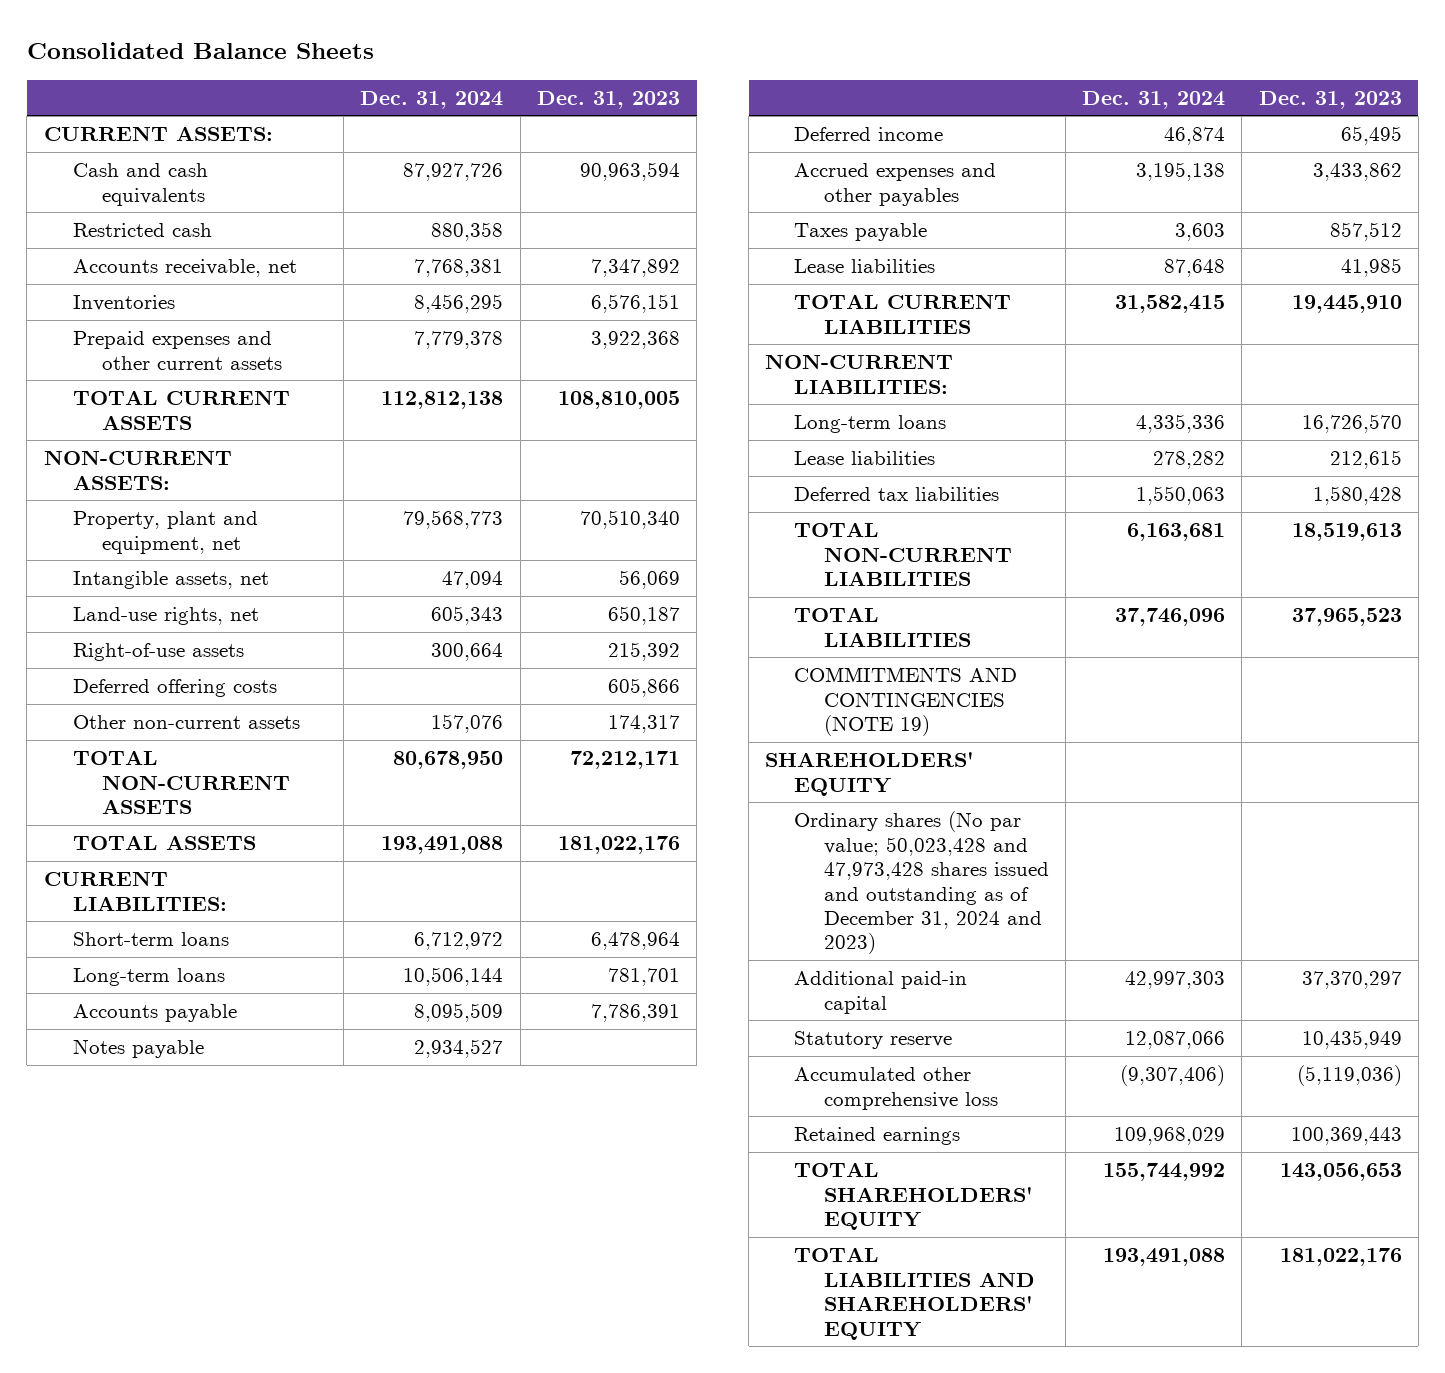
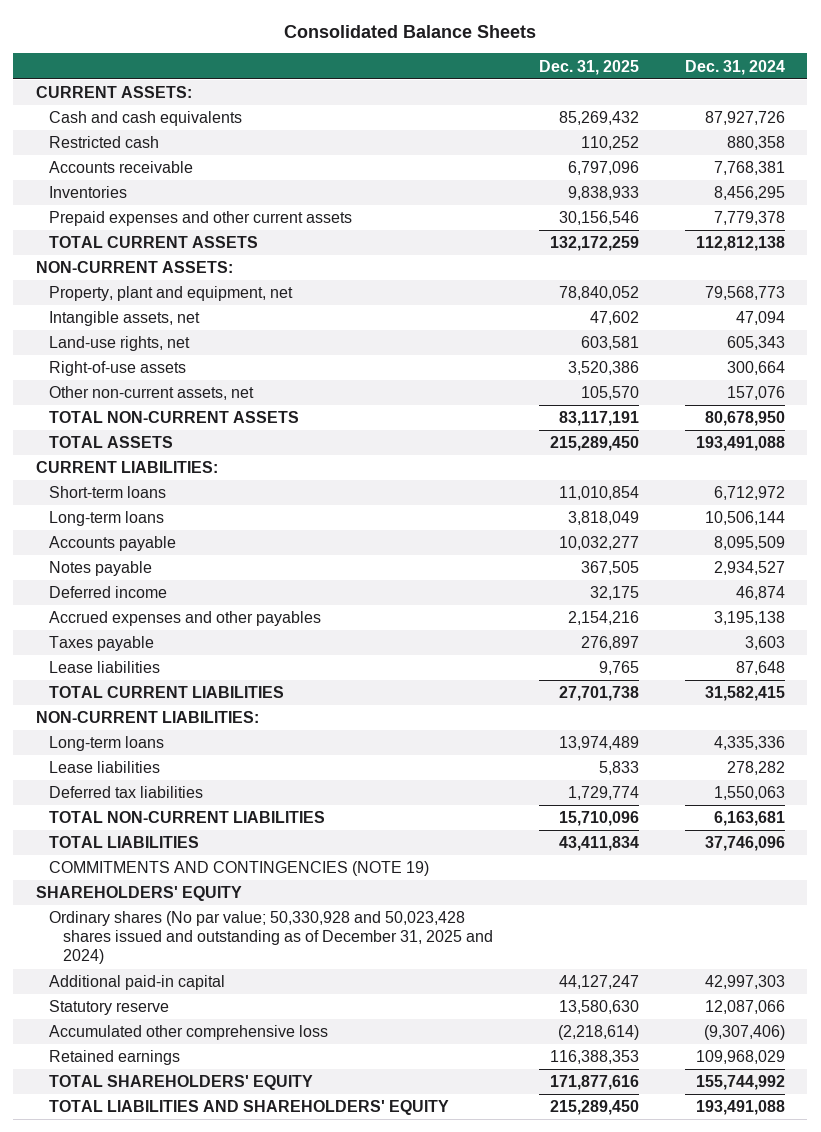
[536,90,680,109] Dec. 31, 2023 -> none
none -> [538,59,639,75] Dec. 31, 2025
[72,259,297,278] Accounts receivable, net -> [49,161,194,174] Accounts receivable
[72,679,277,698] Deferred offering costs -> none
[72,715,300,730] Other non-current assets -> [49,386,255,401] Other non-current assets, net
[794,811,1049,955] Ordinary shares (No par value; 50,023,428 and 47,973,428 shares issued and outstanding as of December 31, 2024 and 2023) -> [49,911,493,965] Ordinary shares (No par value; 50,330,928 and 50,023,428 shares issued and outstanding as of December 31, 2025 and 2024)

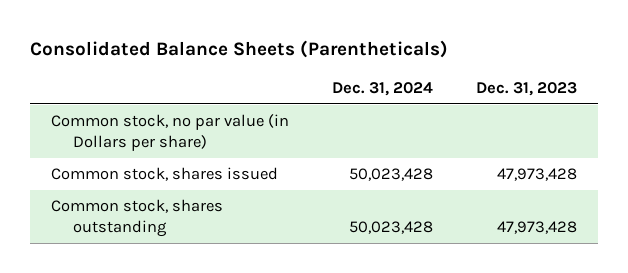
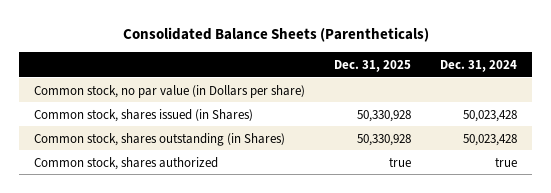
[475,82,577,97] Dec. 31, 2023 -> none
none -> [334,59,412,72] Dec. 31, 2025
[51,167,279,182] Common stock, shares issued -> [33,108,253,122] Common stock, shares issued (in Shares)
[51,199,224,237] Common stock, shares outstanding -> [33,132,285,146] Common stock, shares outstanding (in Shares)
none -> [33,156,218,170] Common stock, shares authorized

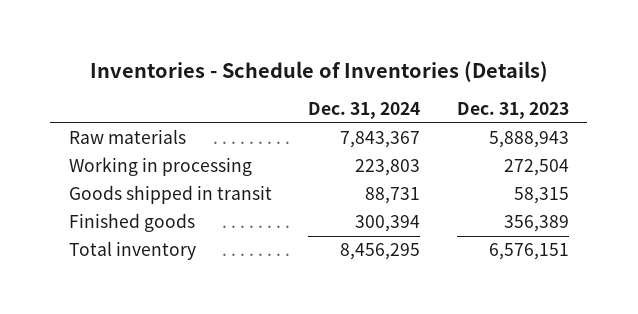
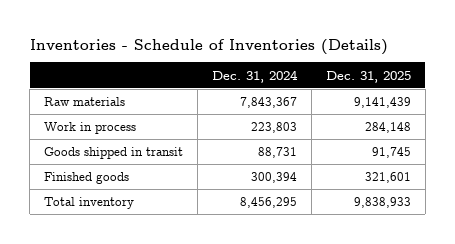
[457,102,570,120] Dec. 31, 2023 -> none
none -> [325,70,411,83] Dec. 31, 2025
[68,157,252,177] Working in processing -> [43,122,136,135] Work in process

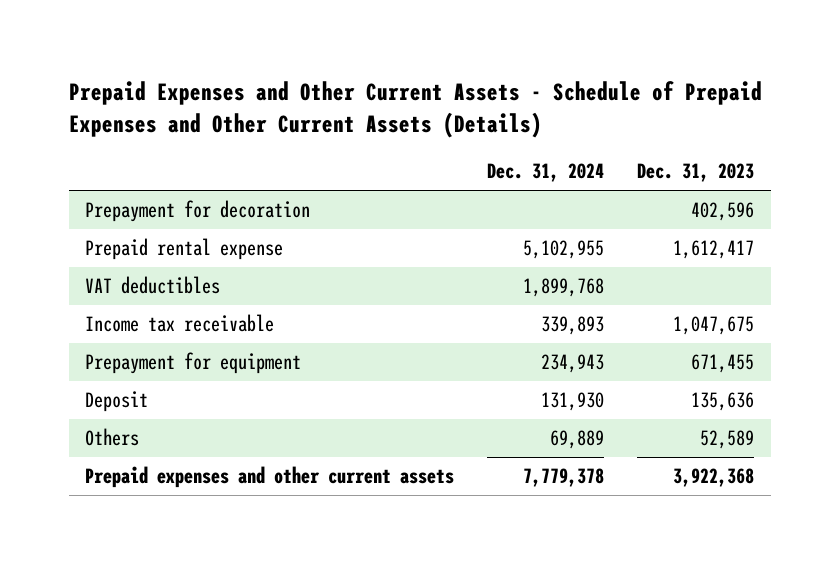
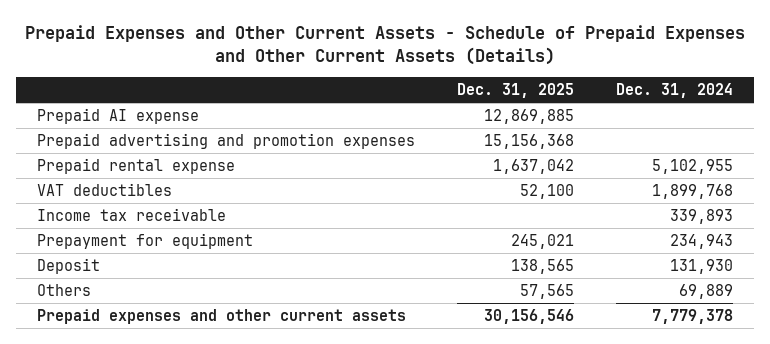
[637,163,755,183] Dec. 31, 2023 -> none
none -> [456,83,574,99] Dec. 31, 2025
none -> [37,108,200,125] Prepaid AI expense
[85,200,311,223] Prepayment for decoration -> [37,133,416,150] Prepaid advertising and promotion expenses

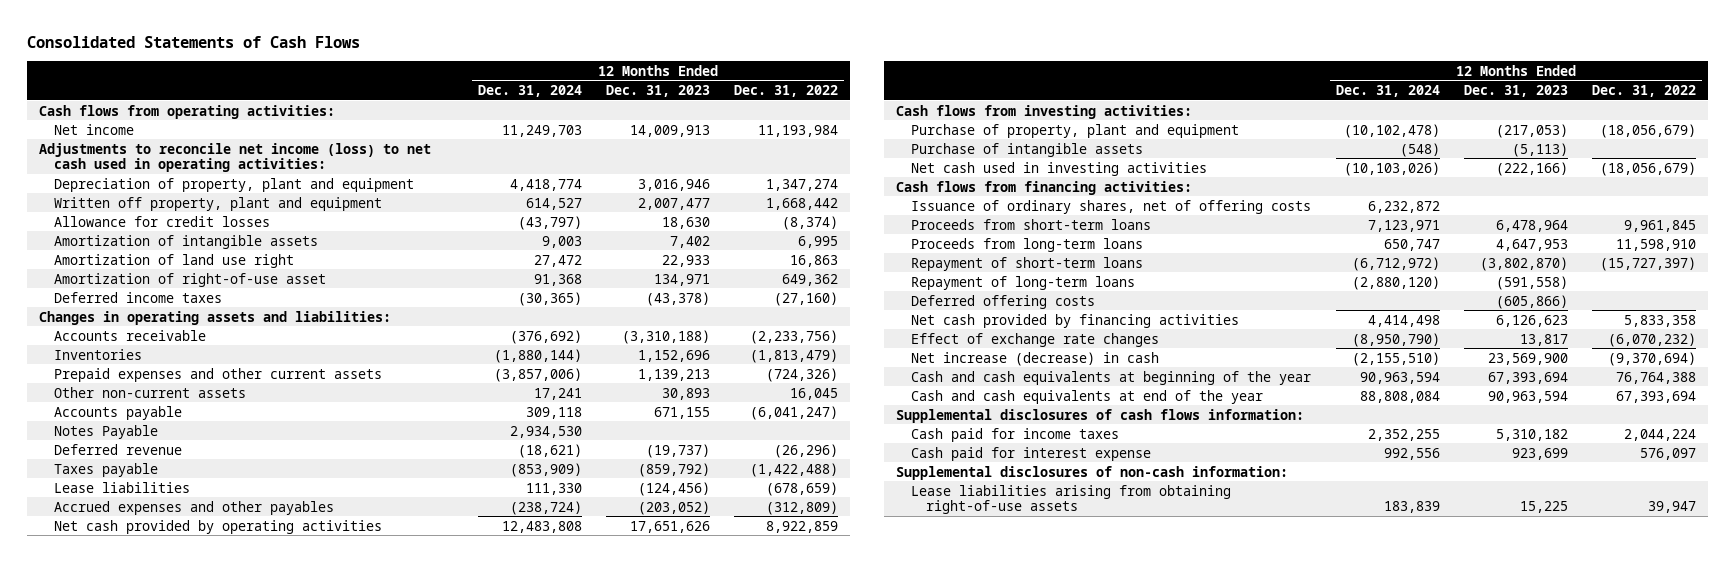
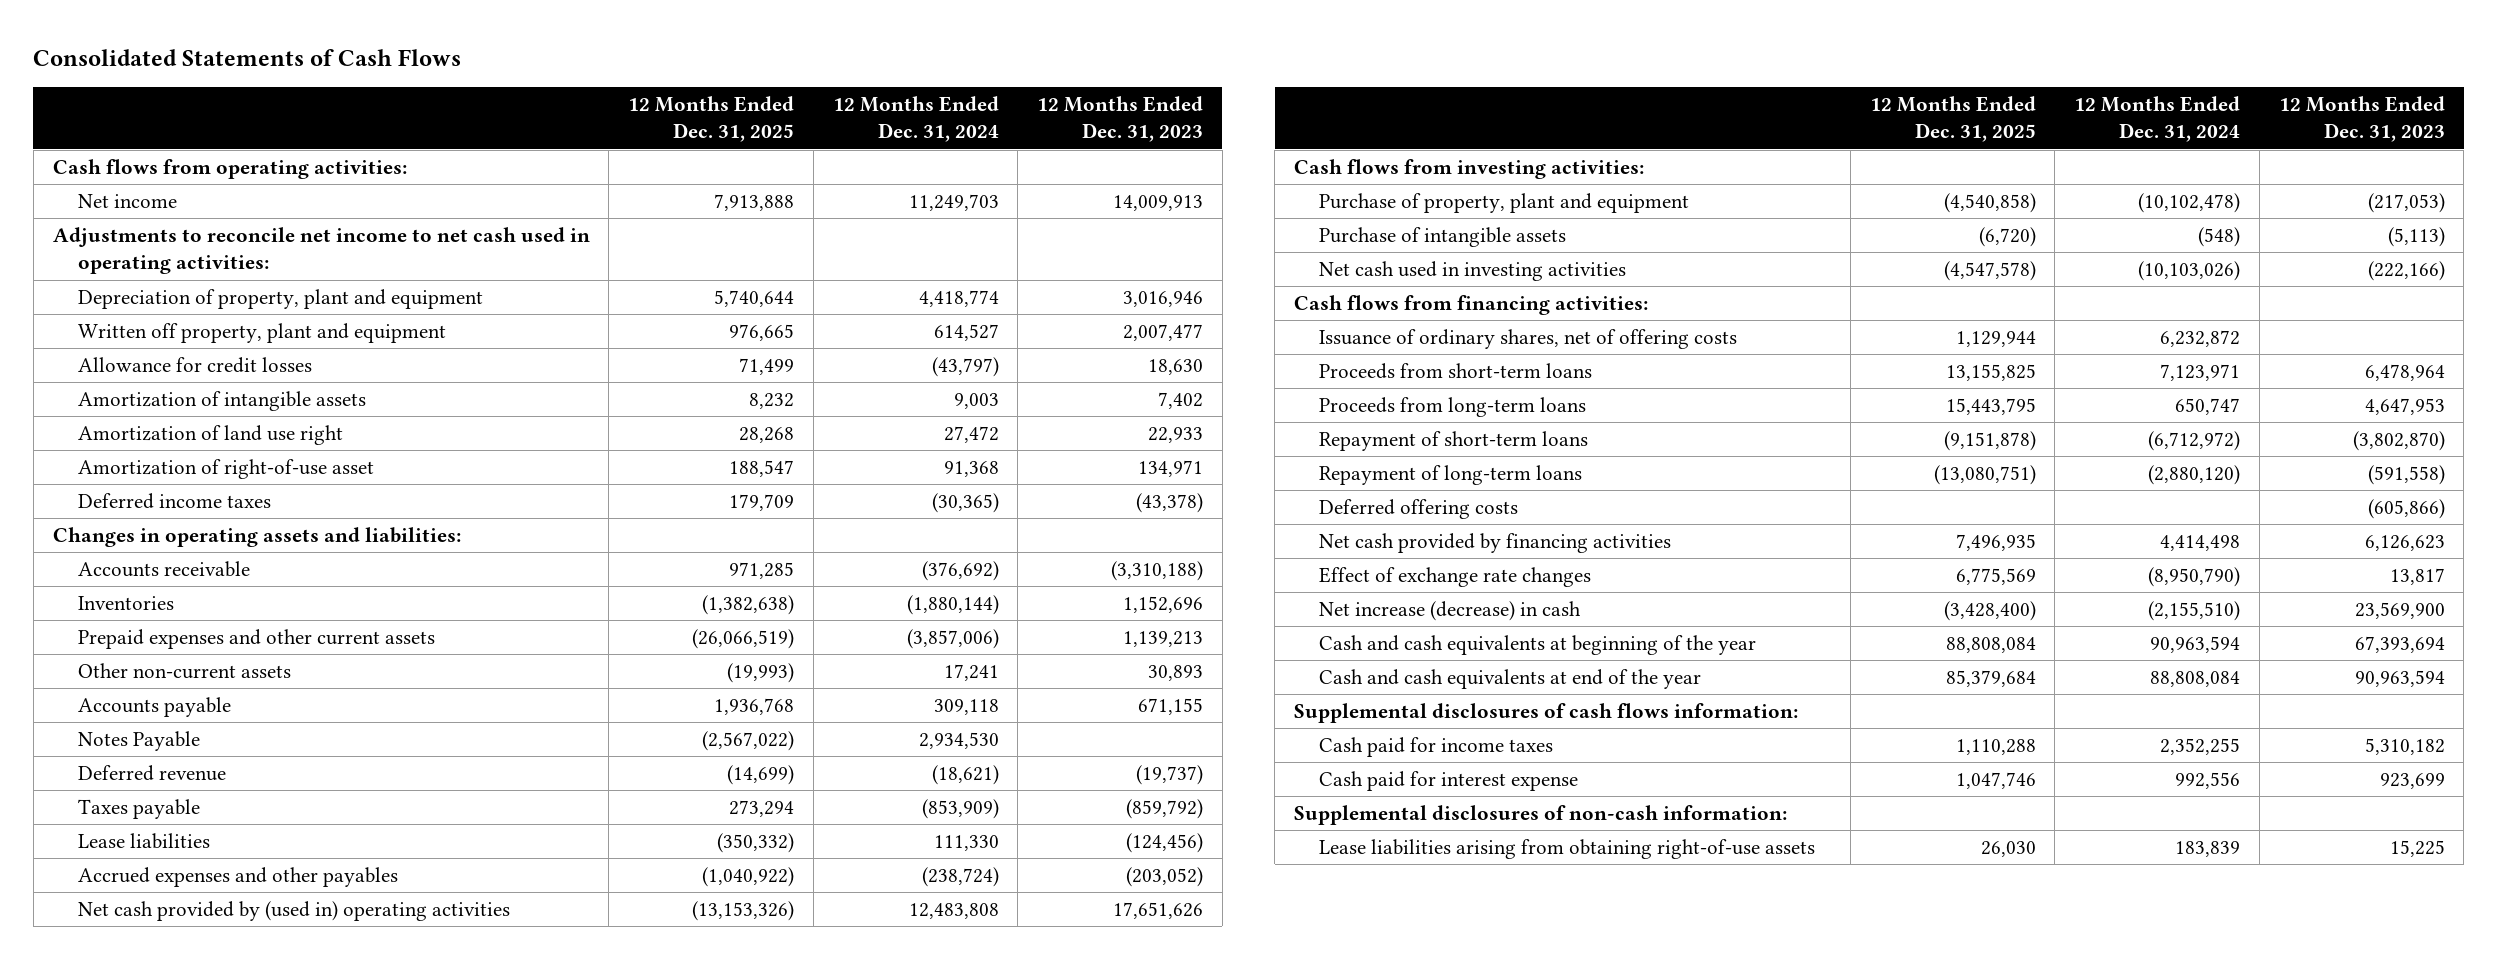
[734,85,839,98] Dec. 31, 2022 -> none
none -> [628,95,795,143] 12 Months Ended Dec. 31, 2025
[38,142,431,173] Adjustments to reconcile net income (loss) to net cash used in operating activities: -> [52,226,590,275] Adjustments to reconcile net income to net cash used in operating activities:
[53,519,382,534] Net cash provided by operating activities -> [77,900,510,921] Net cash provided by (used in) operating activities

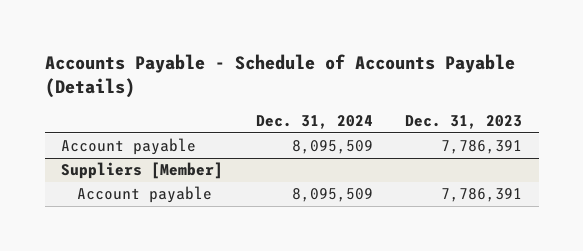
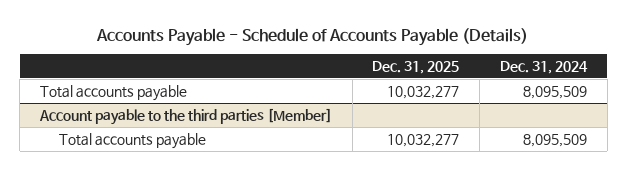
[405,114,523,129] Dec. 31, 2023 -> none
none -> [372,60,460,74] Dec. 31, 2025
[60,138,196,156] Account payable -> [39,84,187,101] Total accounts payable
[60,162,223,180] Suppliers [Member] -> [38,107,332,125] Account payable to the third parties [Member]
[76,186,212,204] Account payable -> [58,132,206,149] Total accounts payable

